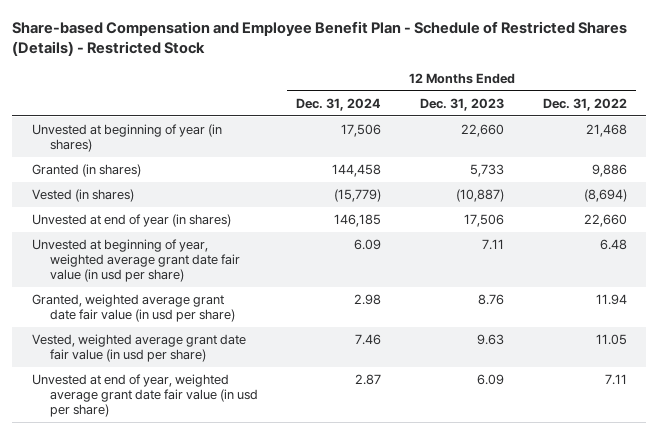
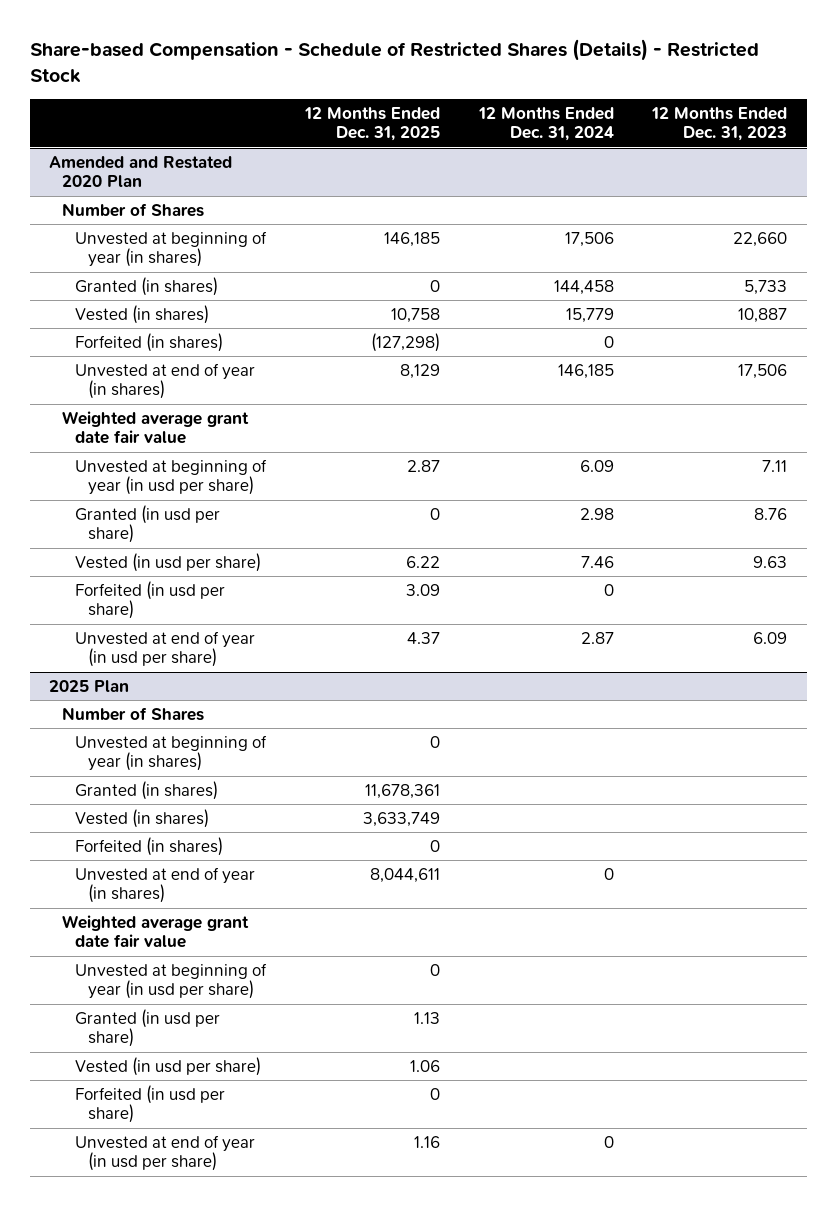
[12,20,628,56] Share-based Compensation and Employee Benefit Plan - Schedule of Restricted Shares (Details) - Restricted Stock -> [29,38,759,83] Share-based Compensation - Schedule of Restricted Shares (Details) - Restricted Stock
[542,97,627,111] Dec. 31, 2022 -> none
none -> [303,106,440,142] 12 Months Ended Dec. 31, 2025
none -> [49,155,233,188] Amended and Restated 2020 Plan
none -> [62,202,205,217] Number of Shares
[334,189,382,203] (15,779) -> [565,307,614,323] 15,779
[456,189,505,203] (10,887) -> [738,307,788,323] 10,887
none -> [75,332,224,352] Forfeited (in shares)
none -> [62,410,250,445] Weighted average grant date fair value
[31,239,240,283] Unvested at beginning of year, weighted average grant date fair value (in usd per share) -> [75,458,268,496] Unvested at beginning of year (in usd per share)
[31,294,235,323] Granted, weighted average grant date fair value (in usd per share) -> [75,504,221,544] Granted (in usd per share)
[31,334,246,363] Vested, weighted average grant date fair value (in usd per share) -> [75,552,262,572] Vested (in usd per share)
none -> [75,580,226,620] Forfeited (in usd per share)
[31,374,258,418] Unvested at end of year, weighted average grant date fair value (in usd per share) -> [75,630,256,668] Unvested at end of year (in usd per share)
none -> [49,679,130,692] 2025 Plan
none -> [62,706,205,721] Number of Shares
none -> [75,734,268,772] Unvested at beginning of year (in shares)
none -> [75,780,219,800] Granted (in shares)
none -> [75,808,210,828] Vested (in shares)
none -> [75,836,224,856] Forfeited (in shares)
none -> [75,866,256,904] Unvested at end of year (in shares)
none -> [62,914,250,949] Weighted average grant date fair value
none -> [75,962,268,1000] Unvested at beginning of year (in usd per share)
none -> [75,1008,221,1048] Granted (in usd per share)
none -> [75,1056,262,1076] Vested (in usd per share)
none -> [75,1084,226,1124] Forfeited (in usd per share)
none -> [75,1134,256,1172] Unvested at end of year (in usd per share)

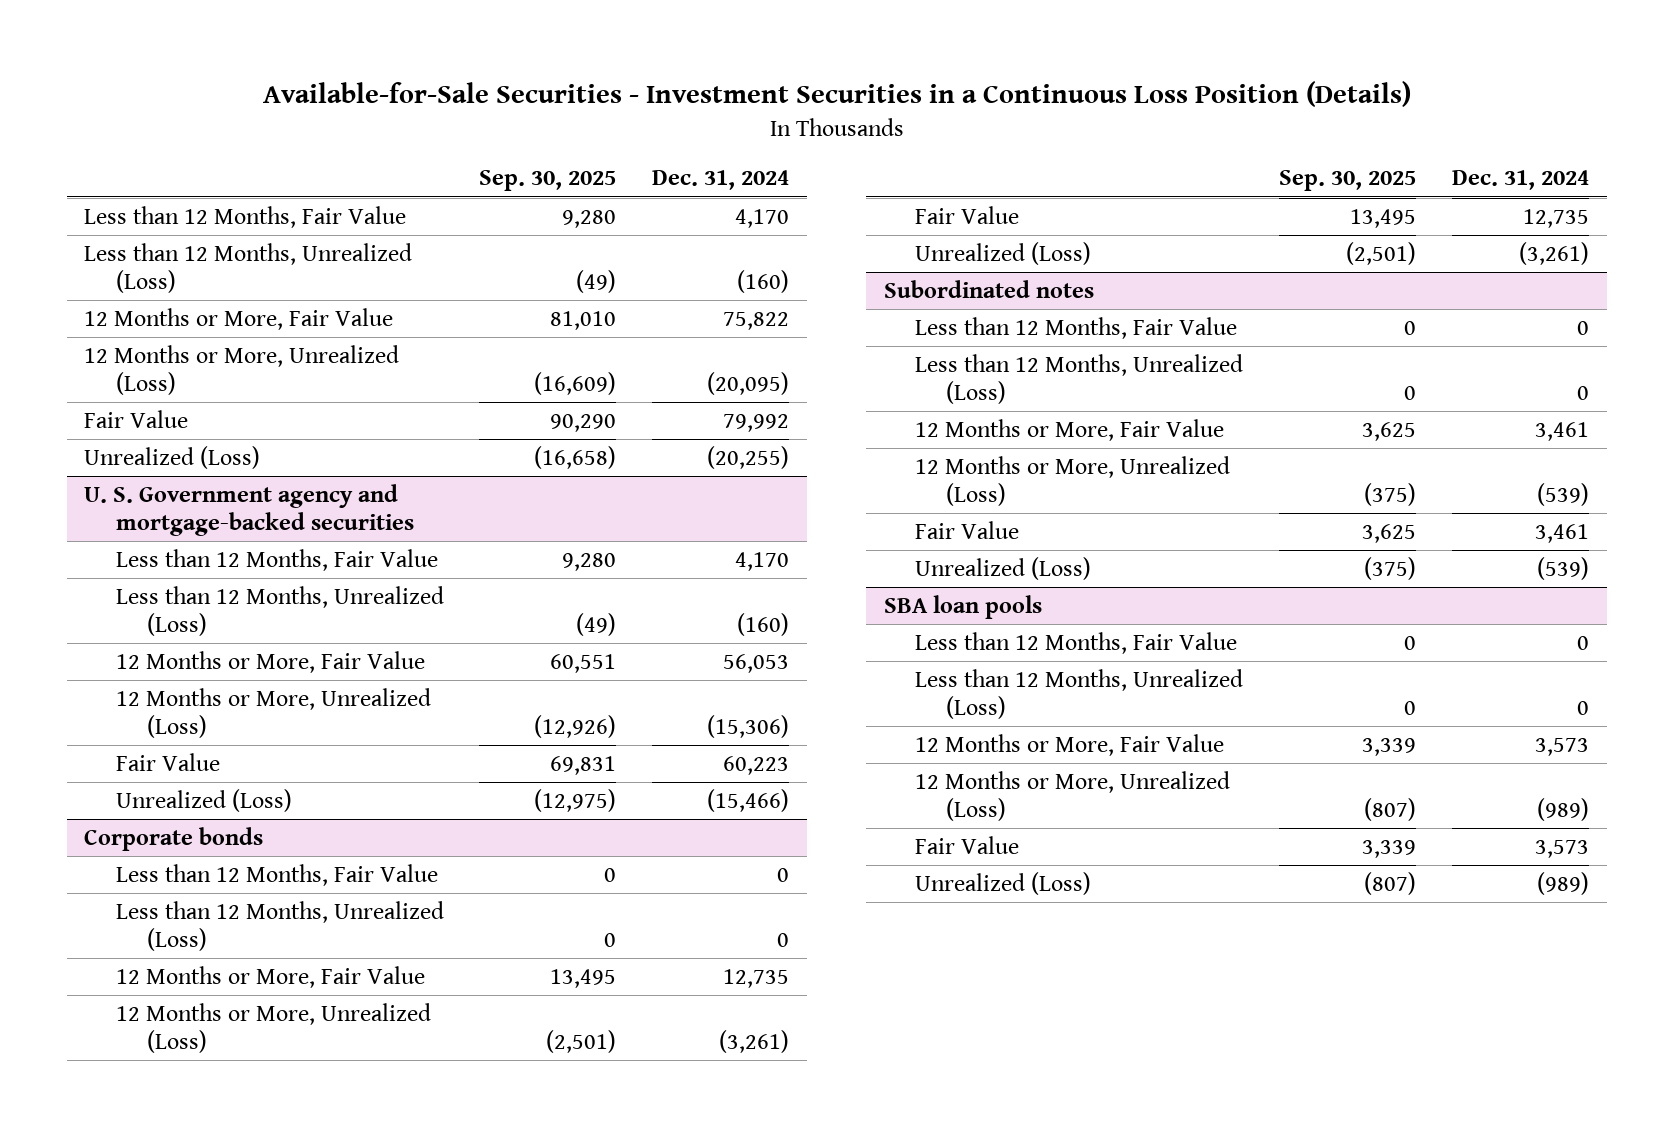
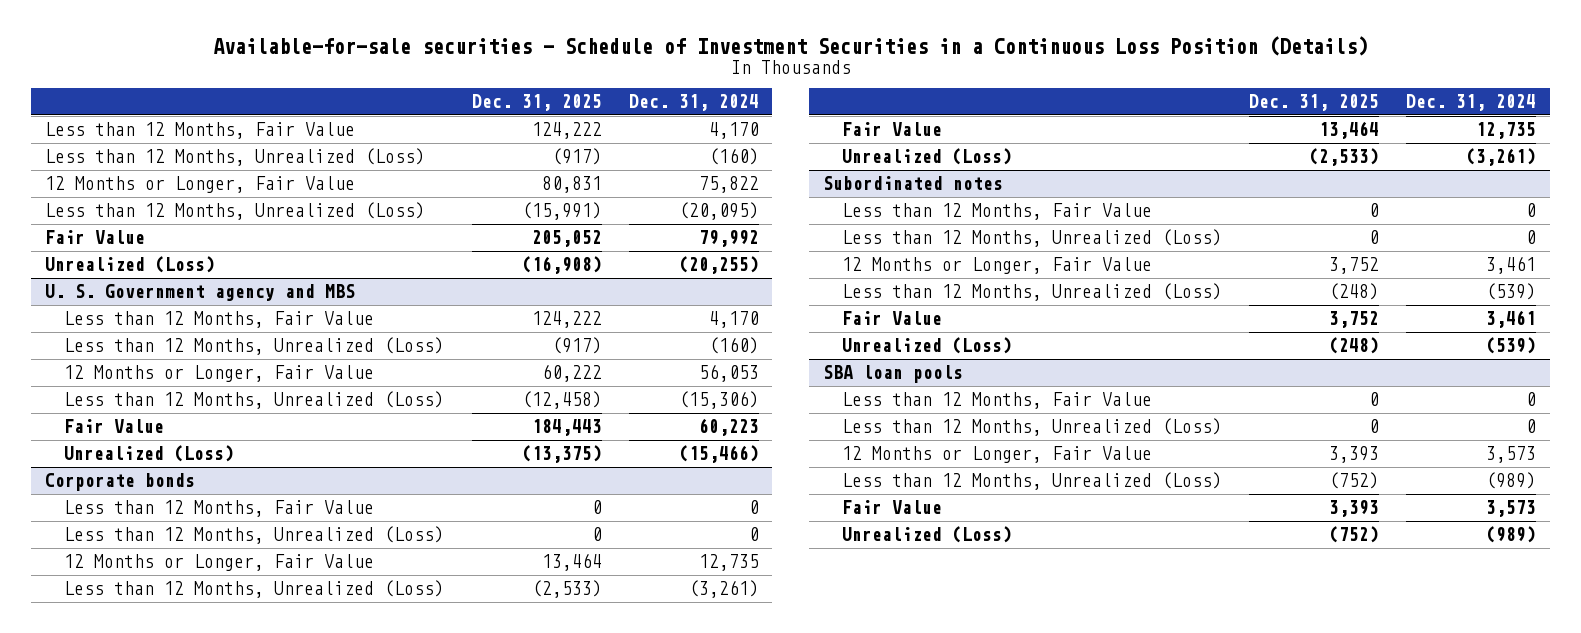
[262,81,1411,108] Available-for-Sale Securities - Investment Securities in a Continuous Loss Position (Details) -> [212,36,1368,57] Available-for-sale securities - Schedule of Investment Securities in a Continuous Loss Position (Details)
[479,170,617,192] Sep. 30, 2025 -> none
none -> [471,94,602,112] Dec. 31, 2025
[84,308,394,331] 12 Months or More, Fair Value -> [45,175,356,193] 12 Months or Longer, Fair Value
[84,345,400,395] 12 Months or More, Unrealized (Loss) -> [45,201,426,220] Less than 12 Months, Unrealized (Loss)
[84,484,414,536] U. S. Government agency and mortgage-backed securities -> [45,283,356,301] U. S. Government agency and MBS
[115,651,425,674] 12 Months or More, Fair Value -> [64,364,375,382] 12 Months or Longer, Fair Value
[115,688,431,738] 12 Months or More, Unrealized (Loss) -> [64,390,445,409] Less than 12 Months, Unrealized (Loss)
[115,966,425,989] 12 Months or More, Fair Value -> [64,553,375,571] 12 Months or Longer, Fair Value
[115,1003,431,1053] 12 Months or More, Unrealized (Loss) -> [64,579,445,598] Less than 12 Months, Unrealized (Loss)
[915,419,1225,442] 12 Months or More, Fair Value -> [841,256,1152,274] 12 Months or Longer, Fair Value
[915,456,1231,506] 12 Months or More, Unrealized (Loss) -> [841,282,1222,301] Less than 12 Months, Unrealized (Loss)
[915,734,1225,757] 12 Months or More, Fair Value -> [841,445,1152,463] 12 Months or Longer, Fair Value
[915,771,1231,821] 12 Months or More, Unrealized (Loss) -> [841,471,1222,490] Less than 12 Months, Unrealized (Loss)

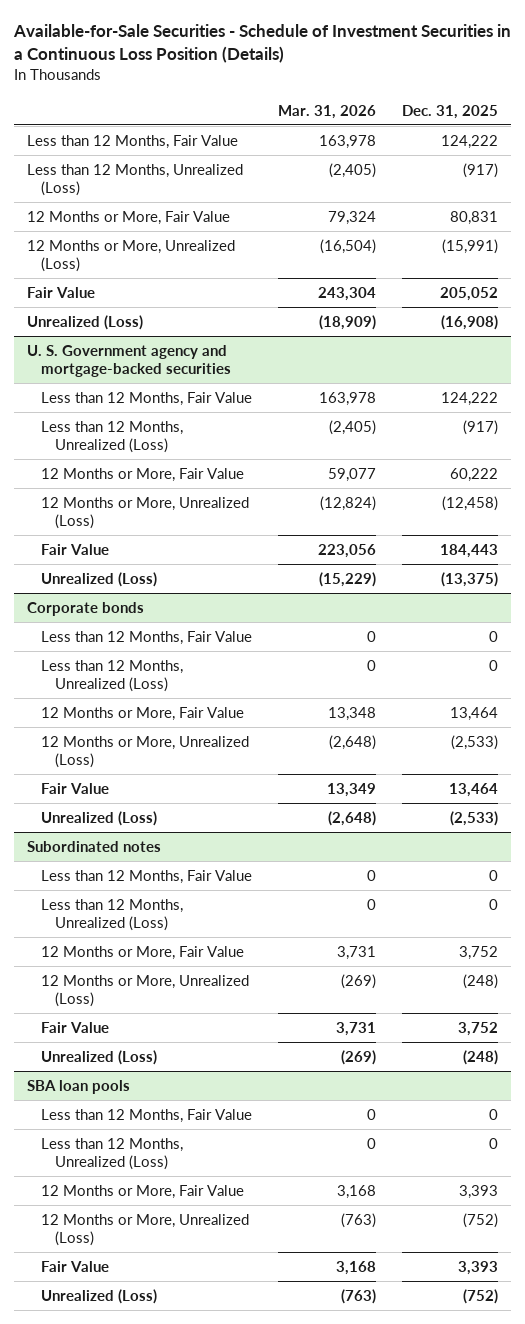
[212,36,1368,57] Available-for-sale securities - Schedule of Investment Securities in a Continuous Loss Position (Details) -> [12,23,511,64] Available-for-Sale Securities - Schedule of Investment Securities in a Continuous Loss Position (Details)
[628,94,759,112] Dec. 31, 2024 -> none
none -> [277,104,376,119] Mar. 31, 2026
[45,175,356,193] 12 Months or Longer, Fair Value -> [26,211,230,226] 12 Months or More, Fair Value
[45,201,426,220] Less than 12 Months, Unrealized (Loss) -> [26,240,235,272] 12 Months or More, Unrealized (Loss)
[45,283,356,301] U. S. Government agency and MBS -> [26,345,231,377] U. S. Government agency and mortgage-backed securities
[64,364,375,382] 12 Months or Longer, Fair Value -> [40,468,244,483] 12 Months or More, Fair Value
[64,390,445,409] Less than 12 Months, Unrealized (Loss) -> [40,497,249,529] 12 Months or More, Unrealized (Loss)
[64,553,375,571] 12 Months or Longer, Fair Value -> [40,707,244,722] 12 Months or More, Fair Value
[64,579,445,598] Less than 12 Months, Unrealized (Loss) -> [40,736,249,768] 12 Months or More, Unrealized (Loss)
[841,256,1152,274] 12 Months or Longer, Fair Value -> [40,946,244,961] 12 Months or More, Fair Value
[841,282,1222,301] Less than 12 Months, Unrealized (Loss) -> [40,975,249,1007] 12 Months or More, Unrealized (Loss)
[841,445,1152,463] 12 Months or Longer, Fair Value -> [40,1185,244,1200] 12 Months or More, Fair Value
[841,471,1222,490] Less than 12 Months, Unrealized (Loss) -> [40,1214,249,1246] 12 Months or More, Unrealized (Loss)

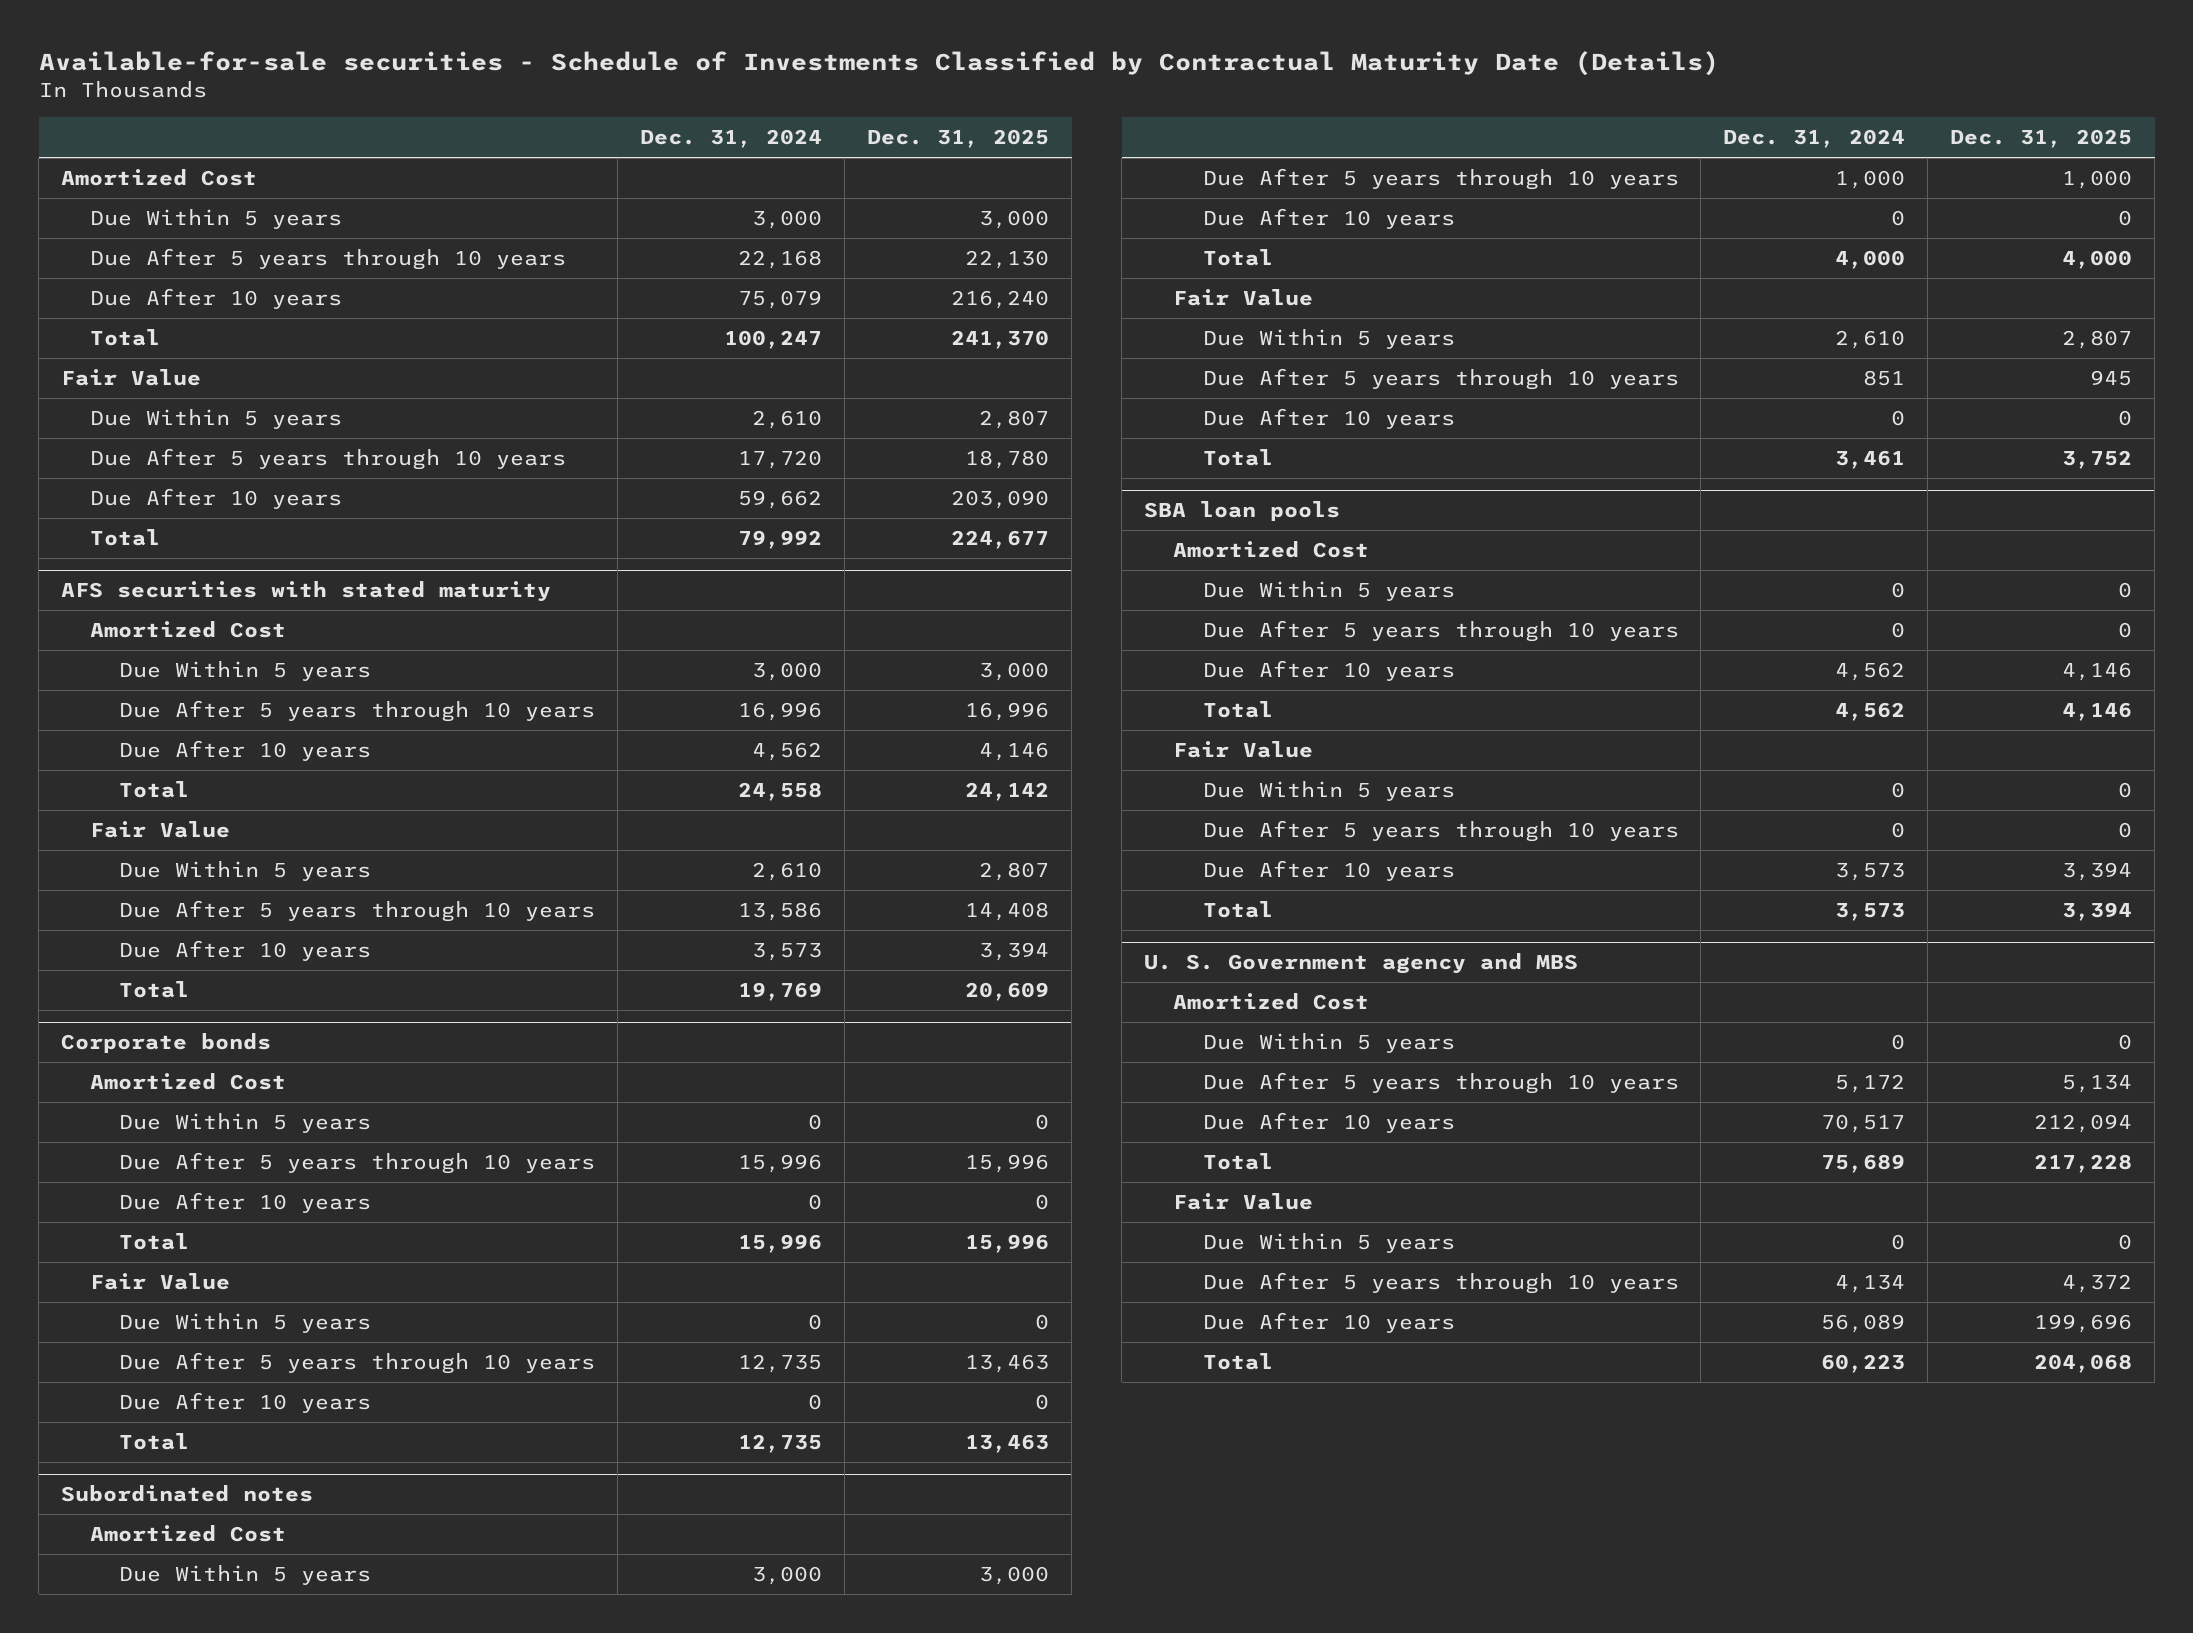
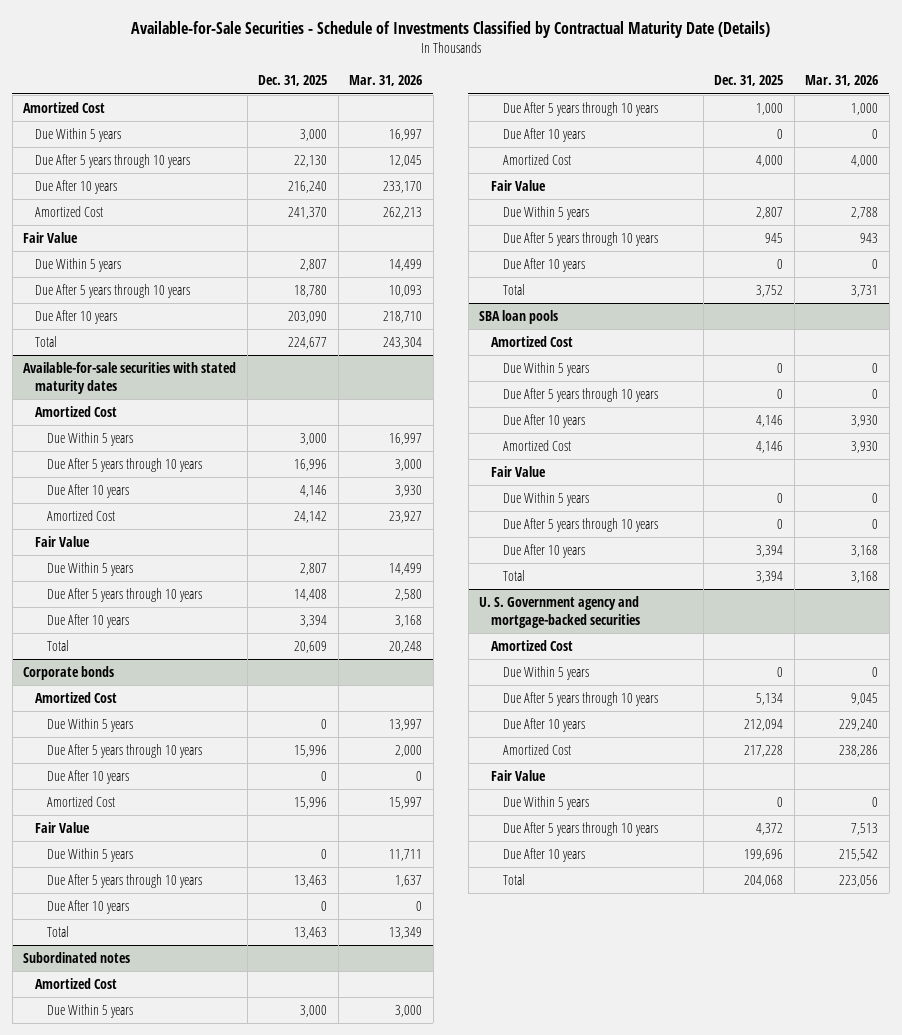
[38,51,1719,77] Available-for-sale securities - Schedule of Investments Classified by Contractual Maturity Date (Details) -> [130,21,770,39] Available-for-Sale Securities - Schedule of Investments Classified by Contractual Maturity Date (Details)
[640,129,823,149] Dec. 31, 2024 -> none
none -> [349,75,423,87] Mar. 31, 2026
[90,328,161,346] Total -> [35,206,104,218] Amortized Cost
[61,581,552,603] AFS securities with stated maturity -> [23,362,237,394] Available-for-sale securities with stated maturity dates
[119,780,190,798] Total -> [46,510,115,522] Amortized Cost
[119,1232,190,1250] Total -> [46,796,115,808] Amortized Cost
[1202,248,1273,266] Total -> [503,154,572,166] Amortized Cost
[1202,700,1273,718] Total -> [503,440,572,452] Amortized Cost
[1144,953,1579,975] U. S. Government agency and MBS -> [479,596,641,628] U. S. Government agency and mortgage-backed securities
[1202,1152,1273,1170] Total -> [503,744,572,756] Amortized Cost

